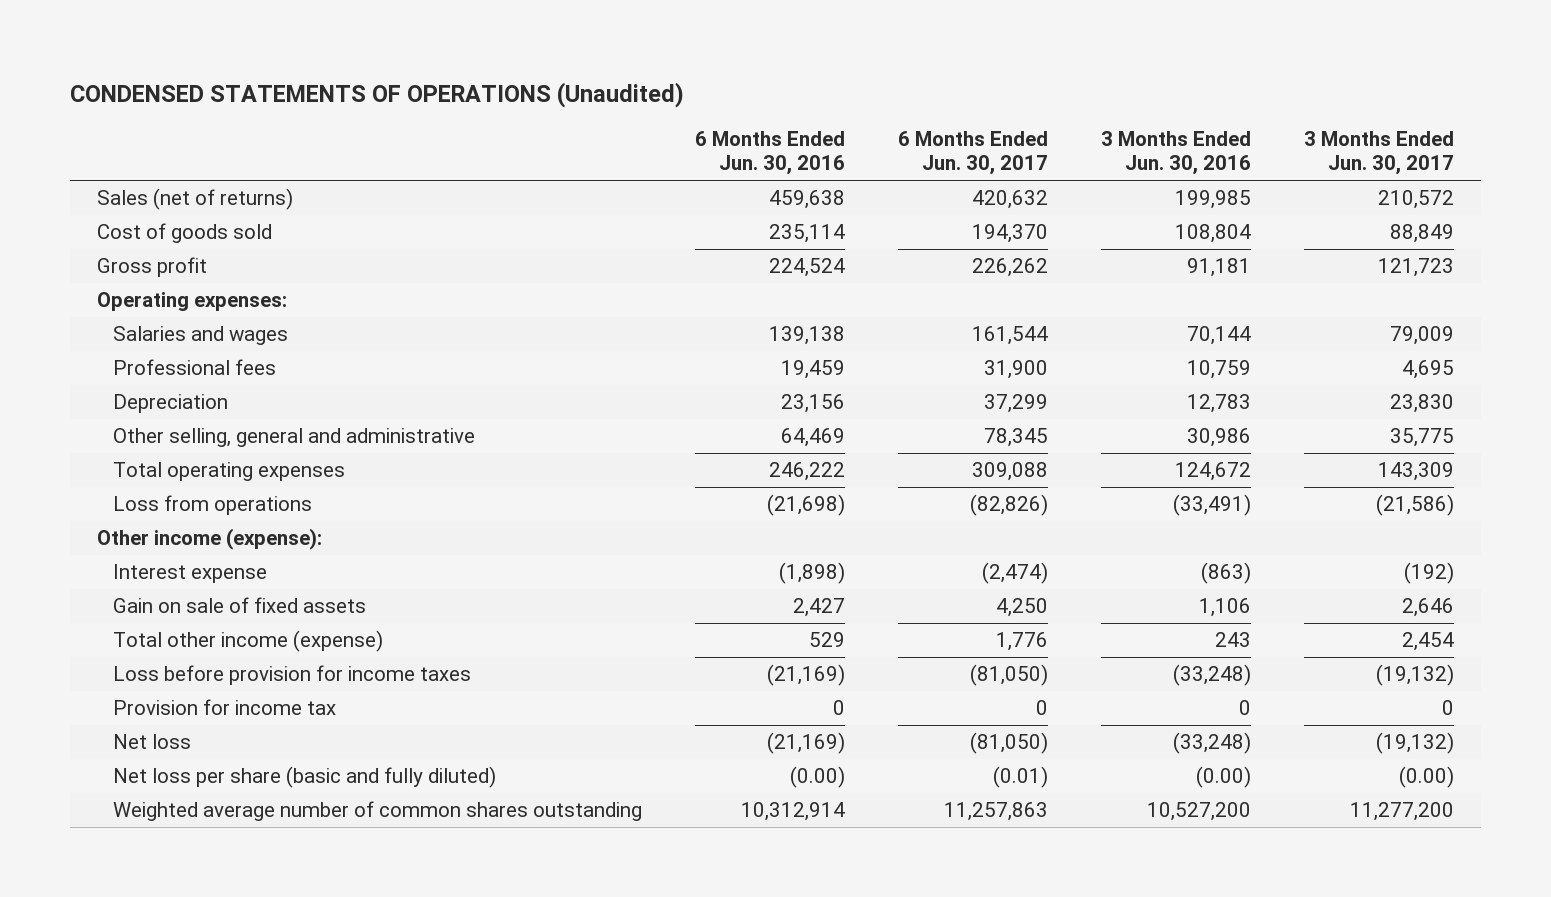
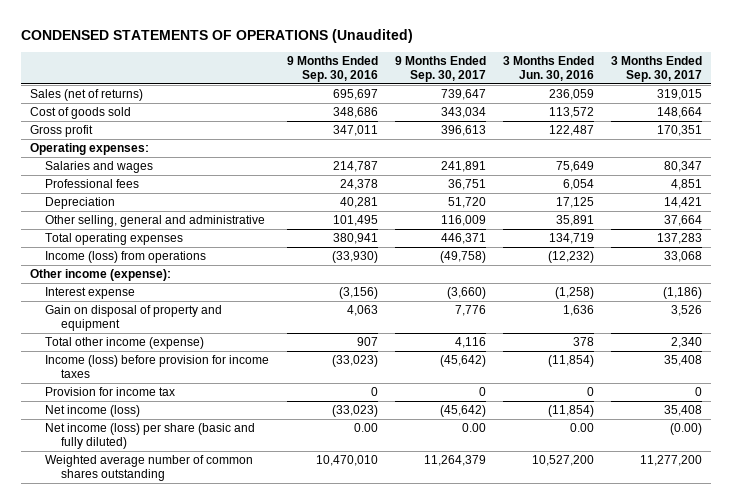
[694,131,845,176] 6 Months Ended Jun. 30, 2016 -> none
[898,131,1049,176] 6 Months Ended Jun. 30, 2017 -> none
[1304,131,1455,176] 3 Months Ended Jun. 30, 2017 -> none
none -> [286,55,378,82] 9 Months Ended Sep. 30, 2016
none -> [394,55,486,82] 9 Months Ended Sep. 30, 2017
none -> [611,55,703,82] 3 Months Ended Sep. 30, 2017
[1175,190,1252,210] 199,985 -> [549,89,595,101] 236,059
[1175,224,1252,244] 108,804 -> [549,107,595,119] 113,572
[1187,258,1252,278] 91,181 -> [549,125,595,137] 122,487
[1187,326,1252,346] 70,144 -> [556,161,595,173] 75,649
[1187,360,1252,380] 10,759 -> [563,179,595,191] 6,054
[1187,394,1252,414] 12,783 -> [556,197,595,209] 17,125
[1187,428,1252,448] 30,986 -> [556,215,595,227] 35,891
[1175,462,1252,482] 124,672 -> [549,233,595,245] 134,719
[112,495,312,516] Loss from operations -> [45,251,207,264] Income (loss) from operations
[1173,494,1252,517] (33,491) -> [548,251,595,264] (12,232)
[1201,562,1252,585] (863) -> [555,287,595,300] (1,258)
[112,597,366,614] Gain on sale of fixed assets -> [45,305,223,332] Gain on disposal of property and equipment
[1199,598,1252,618] 1,106 -> [563,305,595,317] 1,636
[1215,632,1252,648] 243 -> [573,337,595,347] 378
[112,665,471,686] Loss before provision for income taxes -> [45,355,270,379] Income (loss) before provision for income taxes
[1173,664,1252,687] (33,248) -> [548,355,595,368] (11,854)
[112,734,191,750] Net loss -> [45,405,141,418] Net income (loss)
[1173,732,1252,755] (33,248) -> [548,405,595,418] (11,854)
[112,766,496,789] Net loss per share (basic and fully diluted) -> [45,423,256,450] Net income (loss) per share (basic and fully diluted)
[1196,766,1252,789] (0.00) -> [570,423,595,433] 0.00

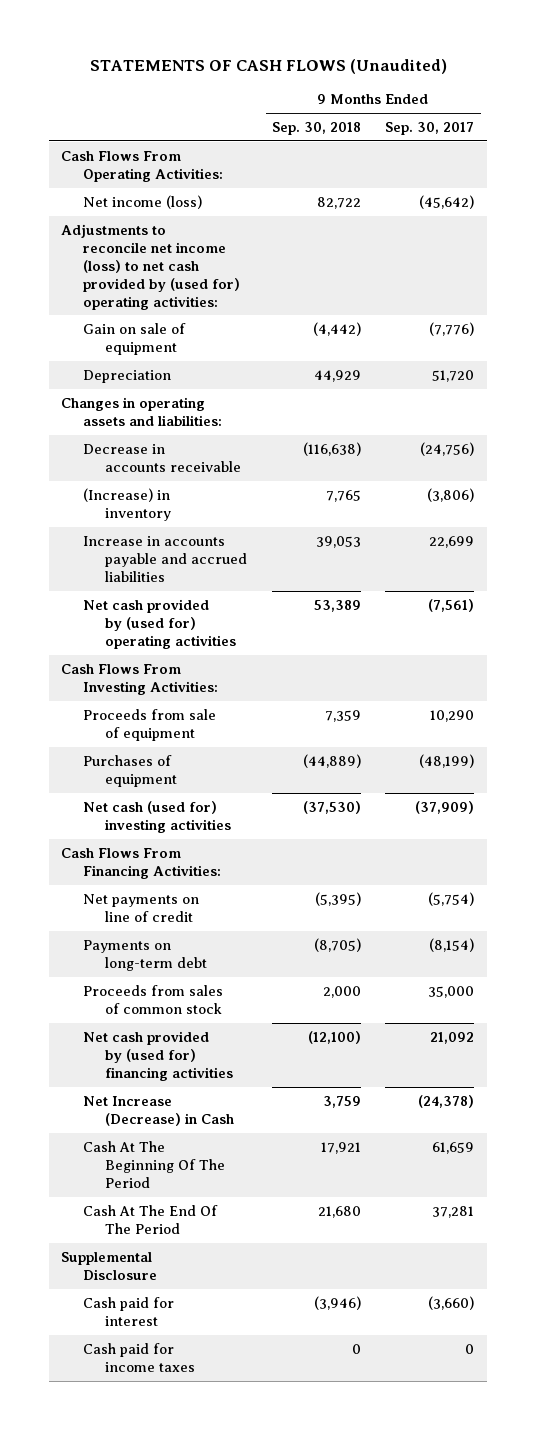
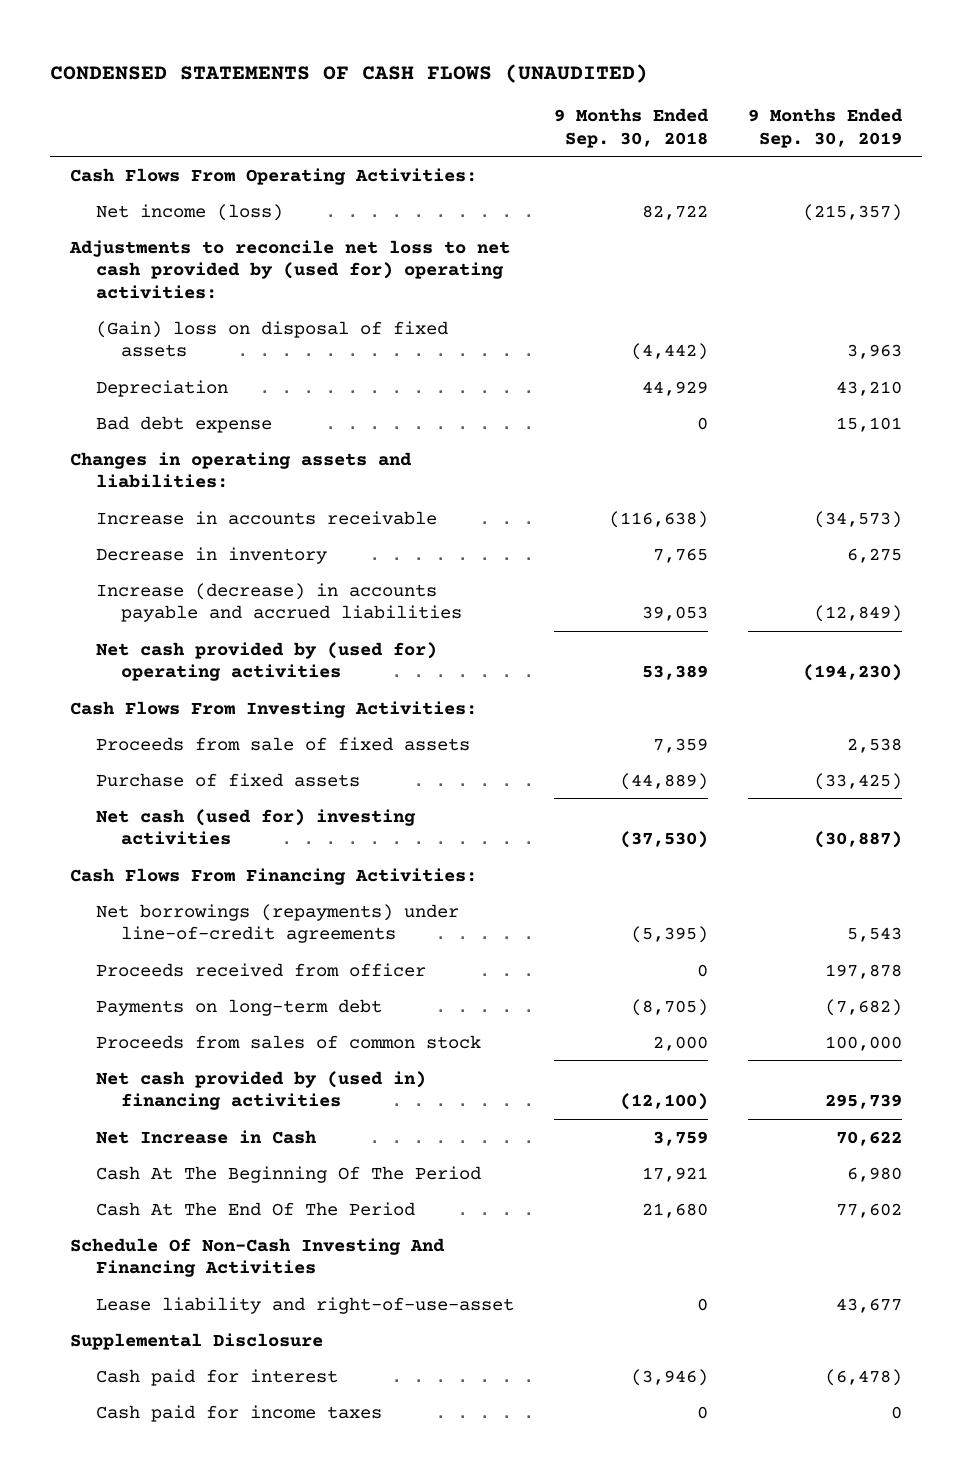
[89,59,447,75] STATEMENTS OF CASH FLOWS (Unaudited) -> [49,63,648,83] CONDENSED STATEMENTS OF CASH FLOWS (UNAUDITED)
[385,122,475,136] Sep. 30, 2017 -> none
none -> [748,108,904,148] 9 Months Ended Sep. 30, 2019
[61,223,241,310] Adjustments to reconcile net income (loss) to net cash provided by (used for) operating activities: -> [68,239,510,299] Adjustments to reconcile net loss to net cash provided by (used for) operating activities:
[83,322,187,355] Gain on sale of equipment -> [95,320,448,358] (Gain) loss on disposal of fixed assets
none -> [95,415,272,433] Bad debt expense
[83,443,242,472] Decrease in accounts receivable -> [95,510,437,525] Increase in accounts receivable
[83,487,172,521] (Increase) in inventory -> [95,546,327,564] Decrease in inventory
[83,535,248,582] Increase in accounts payable and accrued liabilities -> [95,582,463,623] Increase (decrease) in accounts payable and accrued liabilities
[83,708,217,741] Proceeds from sale of equipment -> [95,736,470,751] Proceeds from sale of fixed assets
[83,754,178,787] Purchases of equipment -> [95,772,360,787] Purchase of fixed assets
[83,893,200,922] Net payments on line of credit -> [95,903,459,944] Net borrowings (repayments) under line-of-credit agreements
none -> [95,962,426,977] Proceeds received from officer
[83,1030,234,1081] Net cash provided by (used for) financing activities -> [95,1070,426,1111] Net cash provided by (used in) financing activities
[83,1095,235,1126] Net Increase (Decrease) in Cash -> [95,1129,317,1144] Net Increase in Cash
none -> [69,1237,445,1278] Schedule Of Non-Cash Investing And Financing Activities
none -> [95,1296,514,1314] Lease liability and right-of-use-asset

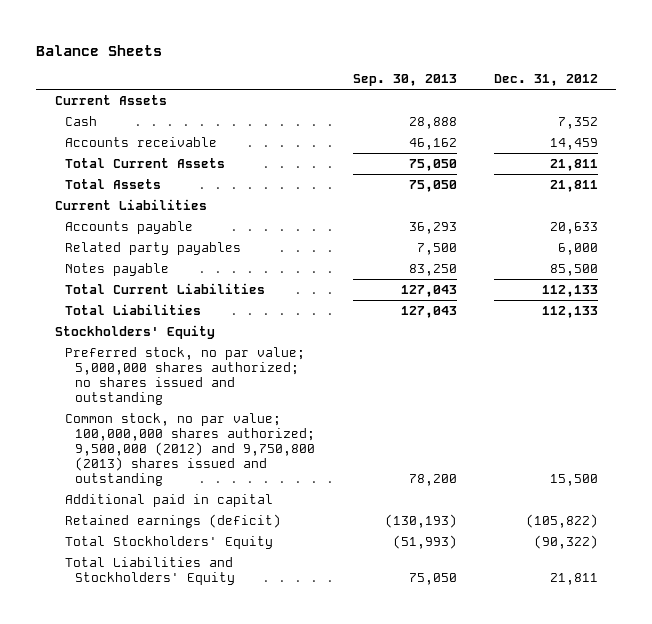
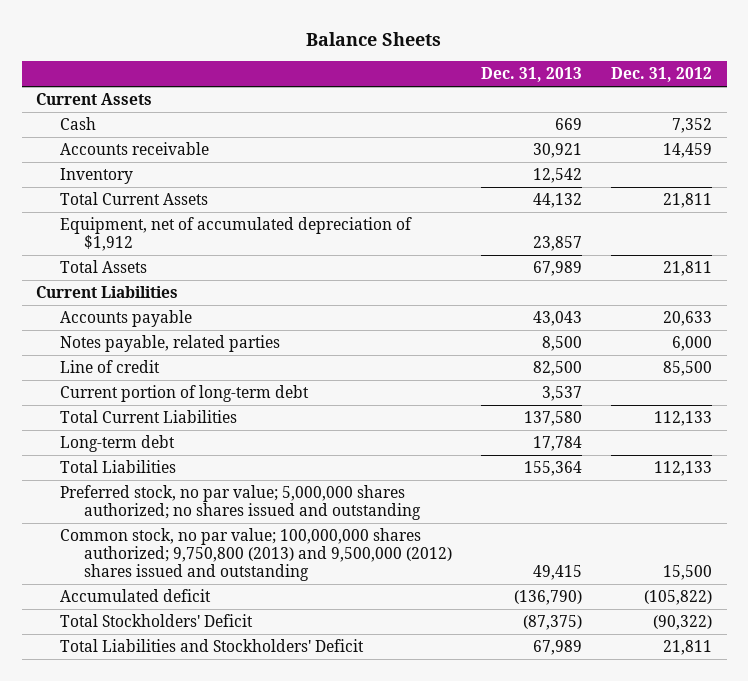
[352,74,457,87] Sep. 30, 2013 -> none
none -> [481,67,583,83] Dec. 31, 2013
none -> [60,168,134,185] Inventory
none -> [60,217,413,252] Equipment, net of accumulated depreciation of $1,912
[64,241,241,255] Related party payables -> [60,335,281,353] Notes payable, related parties
[64,262,169,276] Notes payable -> [60,360,161,374] Line of credit
none -> [60,385,310,403] Current portion of long-term debt
none -> [60,435,176,453] Long-term debt
[54,324,215,339] Stockholders' Equity -> none
[64,493,273,507] Additional paid in capital -> none
[64,412,316,487] Common stock, no par value; 100,000,000 shares authorized; 9,500,000 (2012) and 9,750,800 (2013) shares issued and outstanding -> [60,528,453,582] Common stock, no par value; 100,000,000 shares authorized; 9,750,800 (2013) and 9,500,000 (2012) shares issued and outstanding
[64,513,281,528] Retained earnings (deficit) -> [60,589,212,603] Accumulated deficit
[64,535,273,549] Total Stockholders' Equity -> [60,614,254,628] Total Stockholders' Deficit
[64,556,236,586] Total Liabilities and Stockholders' Equity -> [60,639,365,653] Total Liabilities and Stockholders' Deficit

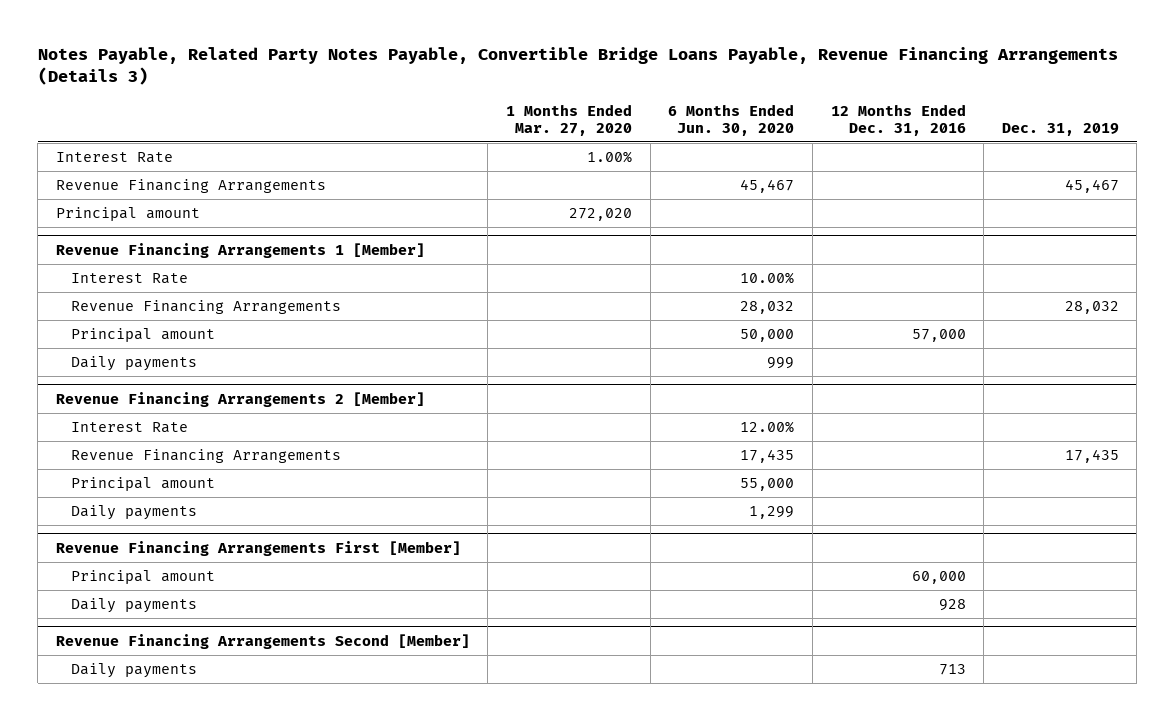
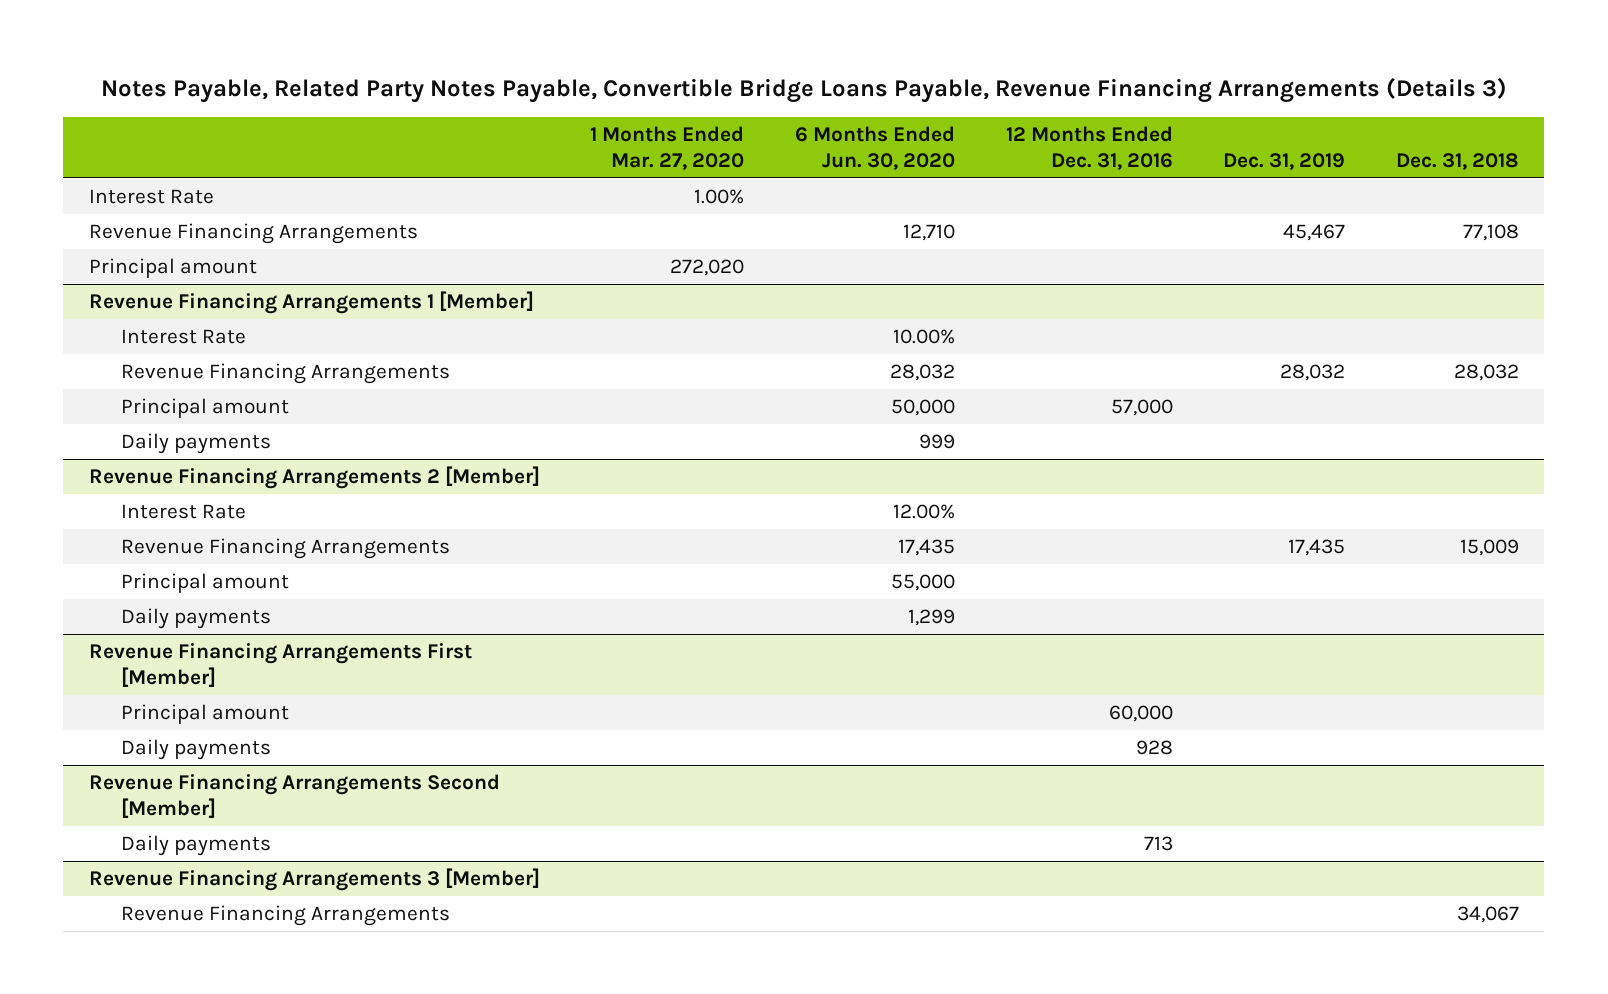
none -> [1396,152,1520,170] Dec. 31, 2018
[740,179,795,194] 45,467 -> [903,223,956,241] 12,710
none -> [88,867,540,891] Revenue Financing Arrangements 3 [Member]
none -> [120,904,450,926] Revenue Financing Arrangements

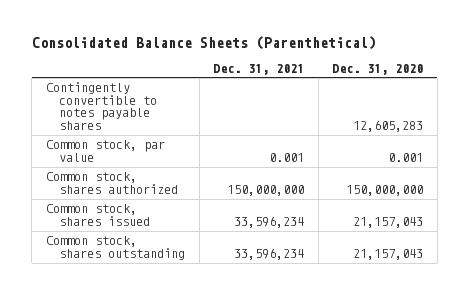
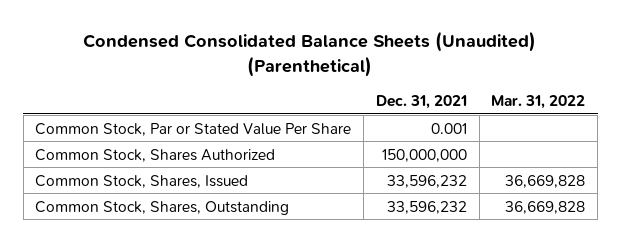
[31,35,376,50] Consolidated Balance Sheets (Parenthetical) -> [83,31,537,77] Condensed Consolidated Balance Sheets (Unaudited) (Parenthetical)
[332,63,424,75] Dec. 31, 2020 -> none
none -> [491,94,586,109] Mar. 31, 2022
[45,82,158,130] Contingently convertible to notes payable shares -> none
[45,140,165,162] Common stock, par value -> [35,122,352,136] Common Stock, Par or Stated Value Per Share
[45,172,179,194] Common stock, shares authorized -> [35,148,276,162] Common Stock, Shares Authorized
[45,204,151,226] Common stock, shares issued -> [35,174,249,188] Common Stock, Shares, Issued
[234,215,305,228] 33,596,234 -> [386,174,467,188] 33,596,232
[45,236,186,260] Common stock, shares outstanding -> [35,200,290,215] Common Stock, Shares, Outstanding
[234,247,305,260] 33,596,234 -> [386,200,467,214] 33,596,232

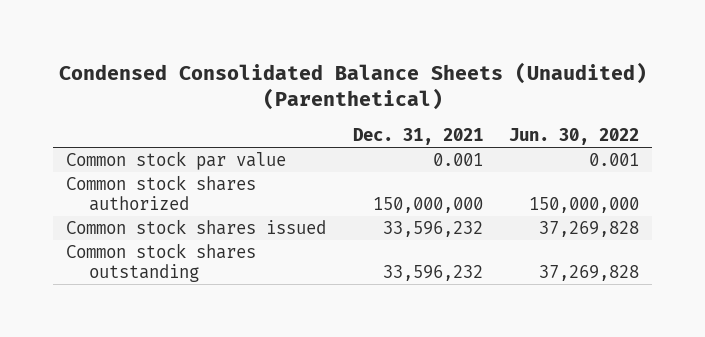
[491,94,586,109] Mar. 31, 2022 -> none
none -> [508,128,639,146] Jun. 30, 2022
[35,122,352,136] Common Stock, Par or Stated Value Per Share -> [66,151,287,171] Common stock par value
[35,148,276,162] Common Stock, Shares Authorized -> [66,175,257,211] Common stock shares authorized
[35,174,249,188] Common Stock, Shares, Issued -> [66,219,327,236] Common stock shares issued
[35,200,290,215] Common Stock, Shares, Outstanding -> [66,243,257,282] Common stock shares outstanding

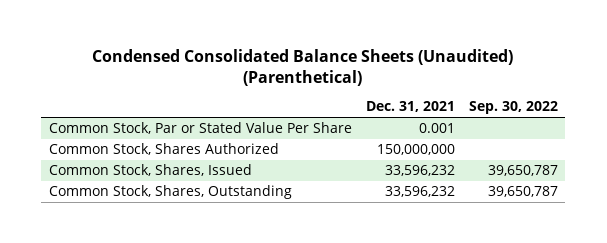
[508,128,639,146] Jun. 30, 2022 -> none
none -> [469,101,559,115] Sep. 30, 2022
[66,151,287,171] Common stock par value -> [48,122,352,135] Common Stock, Par or Stated Value Per Share
[66,175,257,211] Common stock shares authorized -> [48,143,279,156] Common Stock, Shares Authorized
[66,219,327,236] Common stock shares issued -> [48,164,252,177] Common Stock, Shares, Issued
[66,243,257,282] Common stock shares outstanding -> [48,185,292,200] Common Stock, Shares, Outstanding

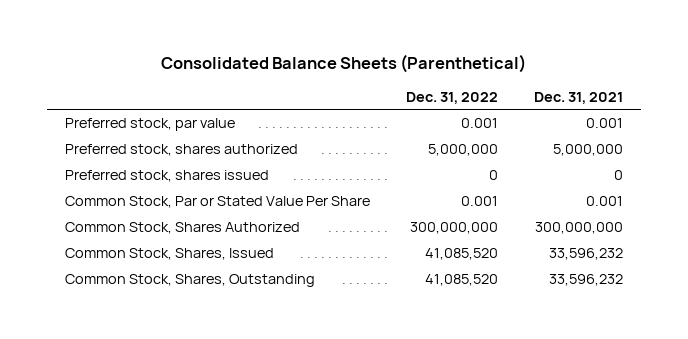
[92,49,514,86] Condensed Consolidated Balance Sheets (Unaudited) (Parenthetical) -> [161,54,527,74] Consolidated Balance Sheets (Parenthetical)
[469,101,559,115] Sep. 30, 2022 -> none
none -> [406,91,499,104] Dec. 31, 2022
none -> [64,118,235,132] Preferred stock, par value
none -> [64,144,298,157] Preferred stock, shares authorized
none -> [64,170,269,183] Preferred stock, shares issued
[376,144,455,156] 150,000,000 -> [535,222,624,235] 300,000,000

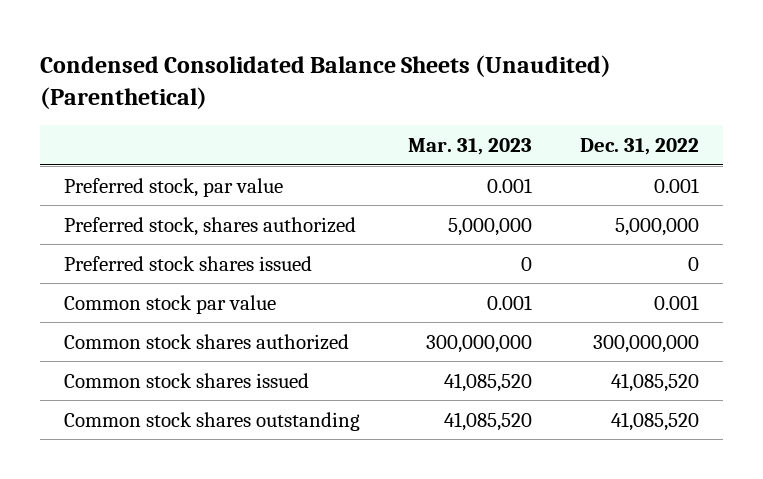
[161,54,527,74] Consolidated Balance Sheets (Parenthetical) -> [40,54,612,109] Condensed Consolidated Balance Sheets (Unaudited) (Parenthetical)
[534,91,624,104] Dec. 31, 2021 -> none
none -> [408,138,533,156] Mar. 31, 2023
[64,170,269,183] Preferred stock, shares issued -> [64,255,313,271] Preferred stock shares issued
[64,196,370,209] Common Stock, Par or Stated Value Per Share -> [64,294,277,314] Common stock par value
[64,222,300,235] Common Stock, Shares Authorized -> [64,333,350,350] Common stock shares authorized
[64,248,274,261] Common Stock, Shares, Issued -> [64,372,310,388] Common stock shares issued
[64,274,315,288] Common Stock, Shares, Outstanding -> [64,411,361,431] Common stock shares outstanding

